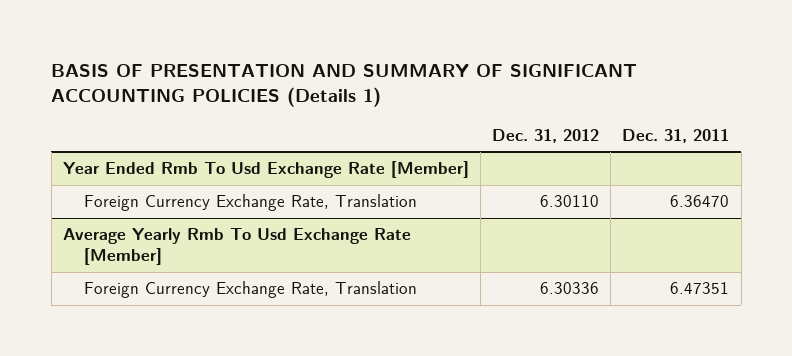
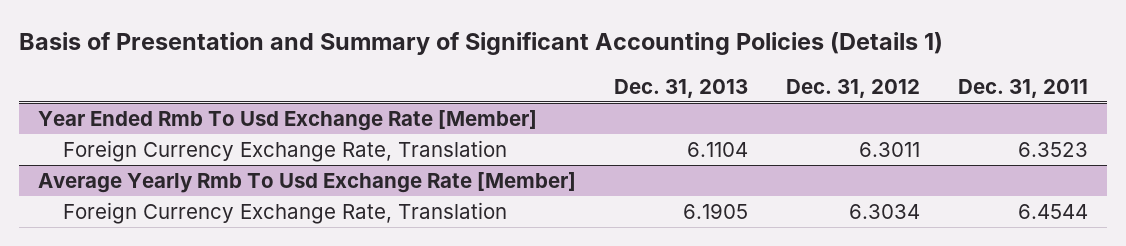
[51,63,638,108] BASIS OF PRESENTATION AND SUMMARY OF SIGNIFICANT ACCOUNTING POLICIES (Details 1) -> [18,32,943,56] Basis of Presentation and Summary of Significant Accounting Policies (Details 1)
none -> [613,78,748,98] Dec. 31, 2013
[540,195,600,208] 6.30110 -> [858,142,920,158] 6.3011
[670,195,730,208] 6.36470 -> [1017,142,1088,158] 6.3523
[540,282,600,295] 6.30336 -> [848,204,920,220] 6.3034
[670,282,730,295] 6.47351 -> [1017,204,1088,220] 6.4544

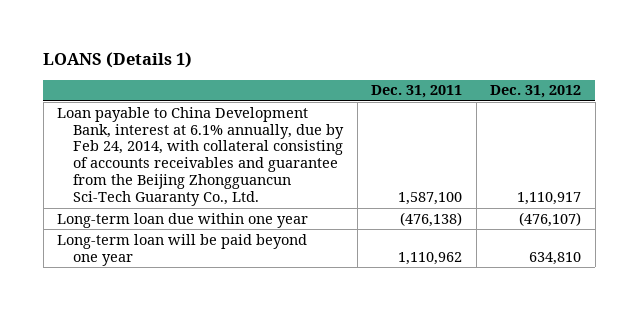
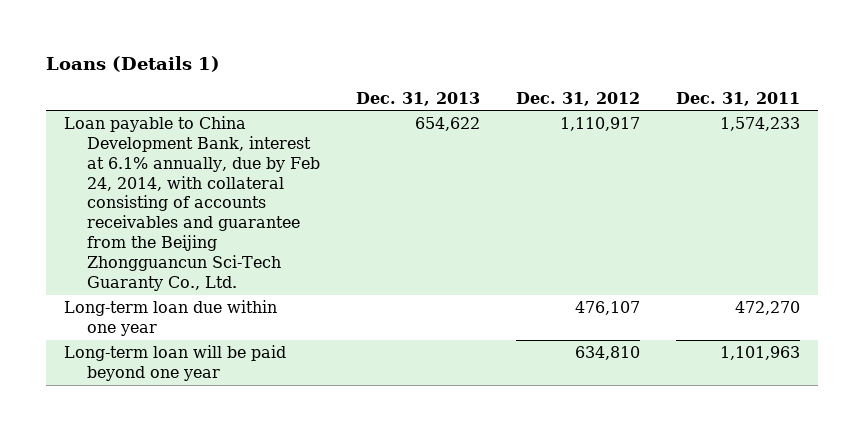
[43,52,193,69] LOANS (Details 1) -> [45,55,220,72] Loans (Details 1)
none -> [355,91,480,106] Dec. 31, 2013
[398,192,463,206] 1,587,100 -> [720,117,801,132] 1,574,233
[400,211,463,227] (476,138) -> [735,301,801,316] 472,270
[519,211,582,227] (476,107) -> [575,301,641,316] 476,107
[398,251,463,265] 1,110,962 -> [720,346,801,361] 1,101,963

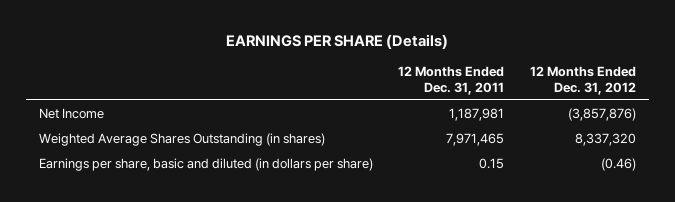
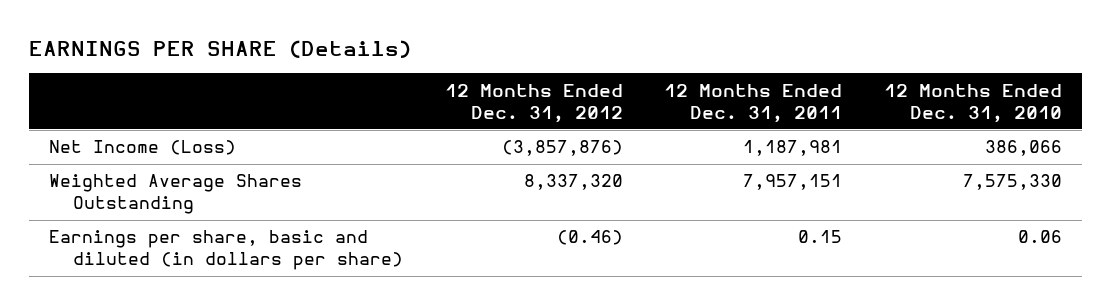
none -> [883,83,1062,123] 12 Months Ended Dec. 31, 2010
[38,108,104,120] Net Income -> [49,140,237,156] Net Income (Loss)
[38,133,325,147] Weighted Average Shares Outstanding (in shares) -> [49,174,303,215] Weighted Average Shares Outstanding
[446,133,505,147] 7,971,465 -> [743,174,843,191] 7,957,151

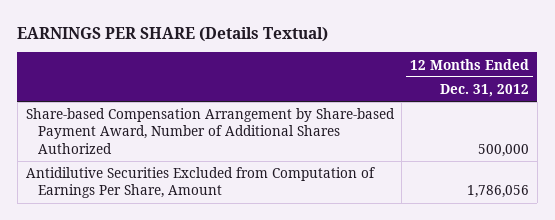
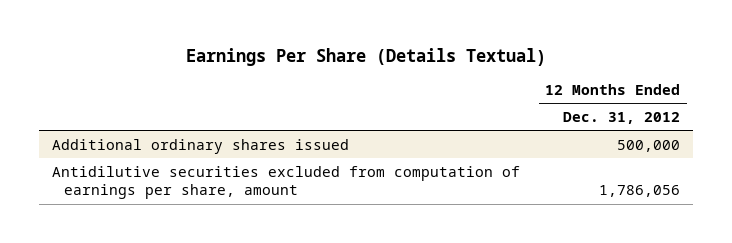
[17,26,329,42] EARNINGS PER SHARE (Details Textual) -> [186,47,547,66] Earnings Per Share (Details Textual)
[25,108,395,154] Share-based Compensation Arrangement by Share-based Payment Award, Number of Additional Shares Authorized -> [51,138,349,154] Additional ordinary shares issued
[25,167,375,199] Antidilutive Securities Excluded from Computation of Earnings Per Share, Amount -> [51,165,520,200] Antidilutive securities excluded from computation of earnings per share, amount

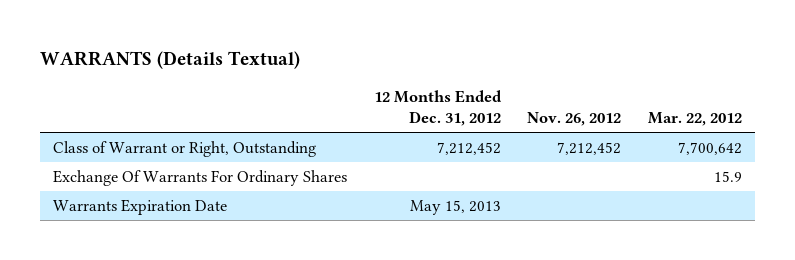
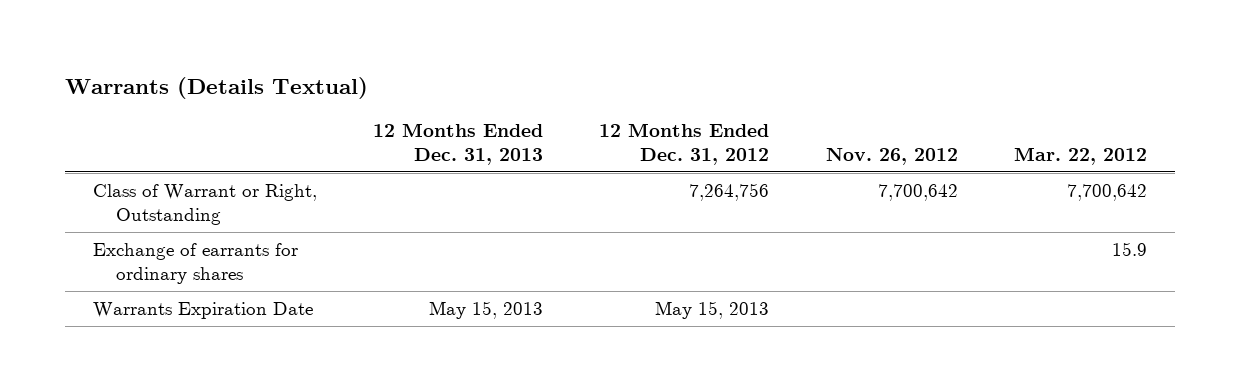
[39,51,300,70] WARRANTS (Details Textual) -> [64,76,368,99] Warrants (Details Textual)
none -> [373,122,544,165] 12 Months Ended Dec. 31, 2013
[436,142,501,156] 7,212,452 -> [689,183,770,202] 7,264,756
[557,142,622,156] 7,212,452 -> [877,184,958,202] 7,700,642
[53,170,348,187] Exchange Of Warrants For Ordinary Shares -> [92,243,298,285] Exchange of earrants for ordinary shares

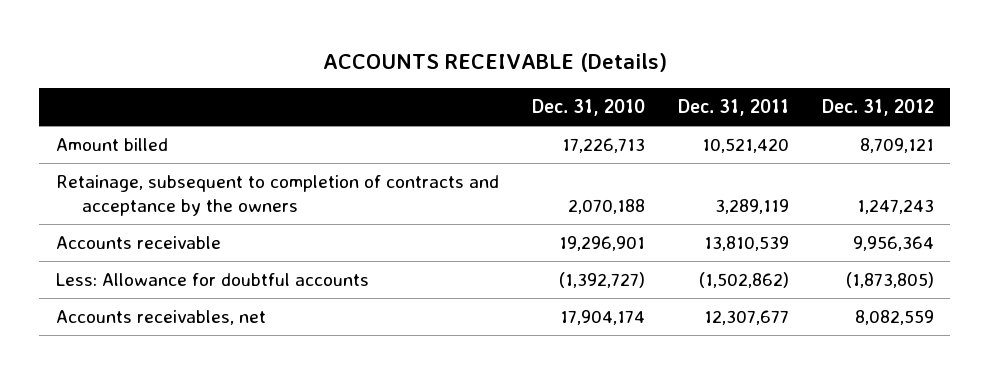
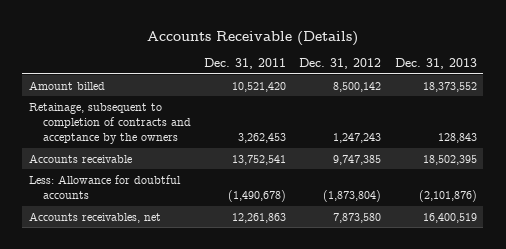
[322,53,667,73] ACCOUNTS RECEIVABLE (Details) -> [146,30,358,46] Accounts Receivable (Details)
[531,99,645,117] Dec. 31, 2010 -> none
none -> [394,58,477,70] Dec. 31, 2013
[859,137,934,153] 8,709,121 -> [333,81,382,92] 8,500,142
[714,199,789,215] 3,289,119 -> [238,133,287,144] 3,262,453
[703,235,789,251] 13,810,539 -> [232,154,287,165] 13,752,541
[852,235,934,251] 9,956,364 -> [333,154,382,165] 9,747,385
[698,271,789,288] (1,502,862) -> [228,190,287,203] (1,490,678)
[845,271,934,288] (1,873,805) -> [323,190,382,203] (1,873,804)
[703,309,789,325] 12,307,677 -> [232,212,287,223] 12,261,863
[854,309,934,325] 8,082,559 -> [333,212,382,223] 7,873,580

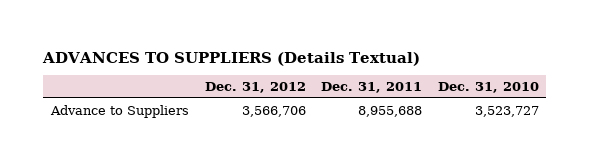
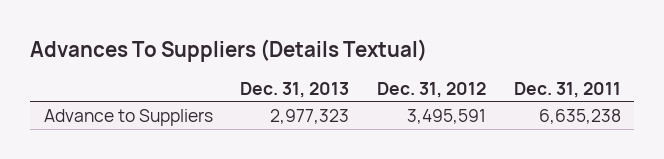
[42,51,421,66] ADVANCES TO SUPPLIERS (Details Textual) -> [29,39,427,63] Advances To Suppliers (Details Textual)
[437,82,539,94] Dec. 31, 2010 -> none
none -> [240,81,350,98] Dec. 31, 2013
[241,105,306,117] 3,566,706 -> [406,108,486,124] 3,495,591
[358,105,423,117] 8,955,688 -> [538,108,621,124] 6,635,238

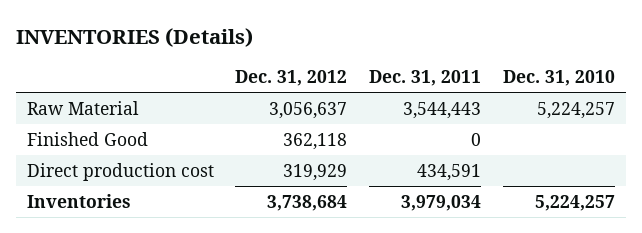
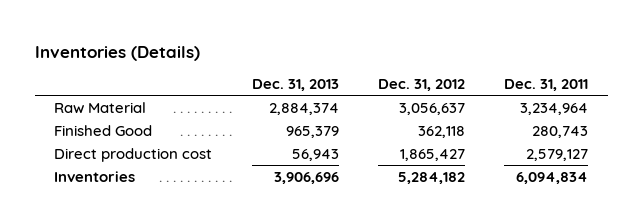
[16,27,254,47] INVENTORIES (Details) -> [34,45,200,61] Inventories (Details)
[502,70,615,87] Dec. 31, 2010 -> none
none -> [251,79,339,92] Dec. 31, 2013
[403,101,482,119] 3,544,443 -> [520,102,589,115] 3,234,964
[471,132,482,146] 0 -> [532,125,589,138] 280,743
[283,163,348,181] 319,929 -> [399,148,465,161] 1,865,427
[417,163,482,181] 434,591 -> [526,148,589,161] 2,579,127
[267,194,348,211] 3,738,684 -> [397,171,465,184] 5,284,182
[401,194,482,211] 3,979,034 -> [516,171,589,184] 6,094,834

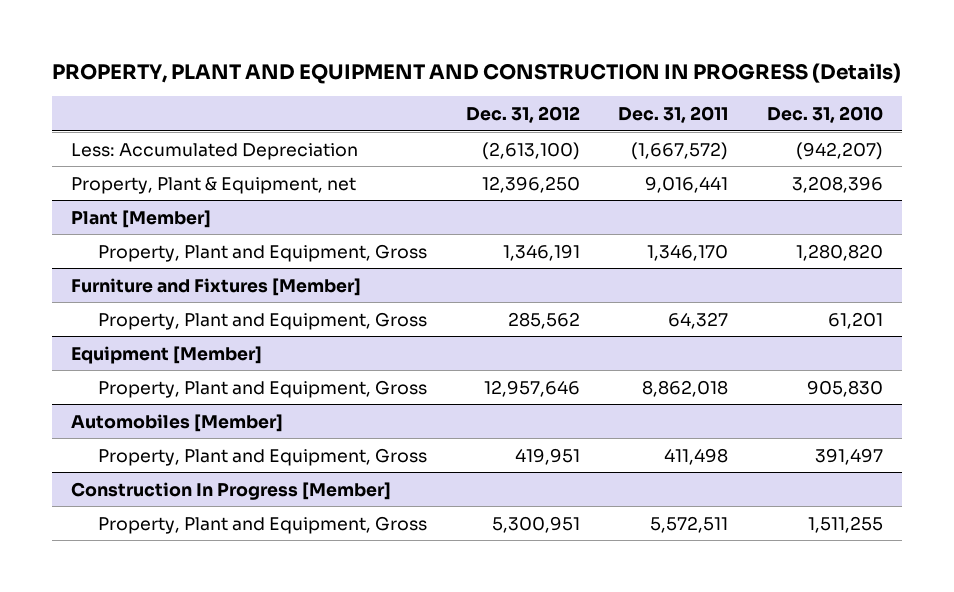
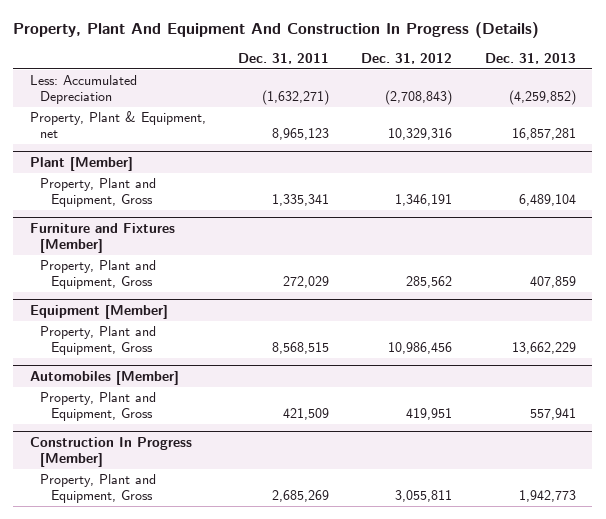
[51,62,901,84] PROPERTY, PLANT AND EQUIPMENT AND CONSTRUCTION IN PROGRESS (Details) -> [13,22,540,39] Property, Plant And Equipment And Construction In Progress (Details)
[766,105,883,123] Dec. 31, 2010 -> none
none -> [484,52,576,64] Dec. 31, 2013
[481,141,580,160] (2,613,100) -> [385,90,453,106] (2,708,843)
[631,141,729,160] (1,667,572) -> [262,90,330,106] (1,632,271)
[481,175,580,193] 12,396,250 -> [388,128,453,141] 10,329,316
[645,175,729,193] 9,016,441 -> [272,128,330,141] 8,965,123
[647,243,729,261] 1,346,170 -> [272,194,330,207] 1,335,341
[668,311,729,329] 64,327 -> [283,276,330,289] 272,029
[483,379,580,397] 12,957,646 -> [388,342,453,355] 10,986,456
[642,379,729,397] 8,862,018 -> [272,342,330,355] 8,568,515
[664,447,729,465] 411,498 -> [283,408,330,421] 421,509
[491,515,580,533] 5,300,951 -> [395,490,453,503] 3,055,811
[650,515,729,533] 5,572,511 -> [272,490,330,503] 2,685,269

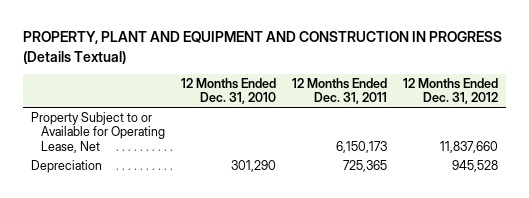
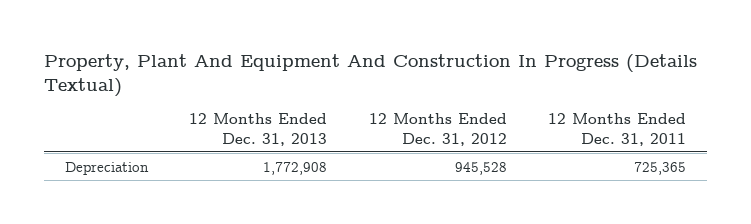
[23,31,503,64] PROPERTY, PLANT AND EQUIPMENT AND CONSTRUCTION IN PROGRESS (Details Textual) -> [43,54,697,97] Property, Plant And Equipment And Construction In Progress (Details Textual)
[180,77,276,105] 12 Months Ended Dec. 31, 2010 -> none
none -> [189,113,328,146] 12 Months Ended Dec. 31, 2013
[31,111,165,153] Property Subject to or Available for Operating Lease, Net -> none

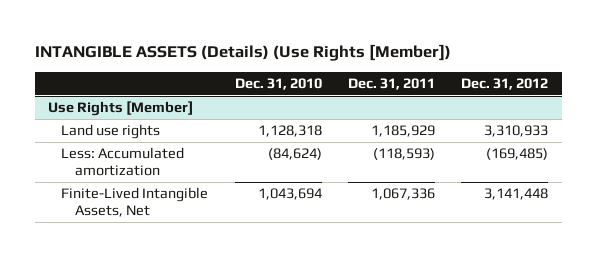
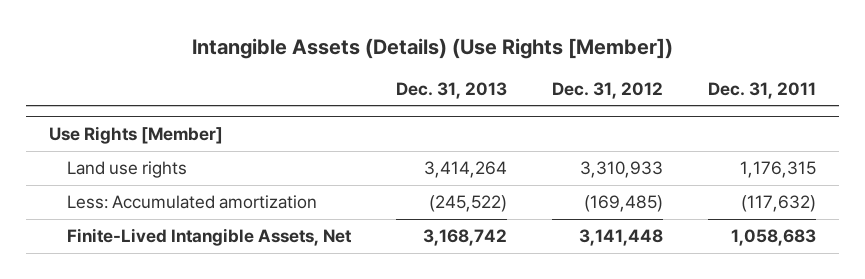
[35,44,452,62] INTANGIBLE ASSETS (Details) (Use Rights [Member]) -> [191,37,673,59] Intangible Assets (Details) (Use Rights [Member])
[234,77,322,90] Dec. 31, 2010 -> none
none -> [395,81,507,99] Dec. 31, 2013
[371,125,436,138] 1,185,929 -> [740,161,817,179] 1,176,315
[373,148,436,161] (118,593) -> [741,195,817,213] (117,632)
[371,188,436,201] 1,067,336 -> [731,229,817,247] 1,058,683

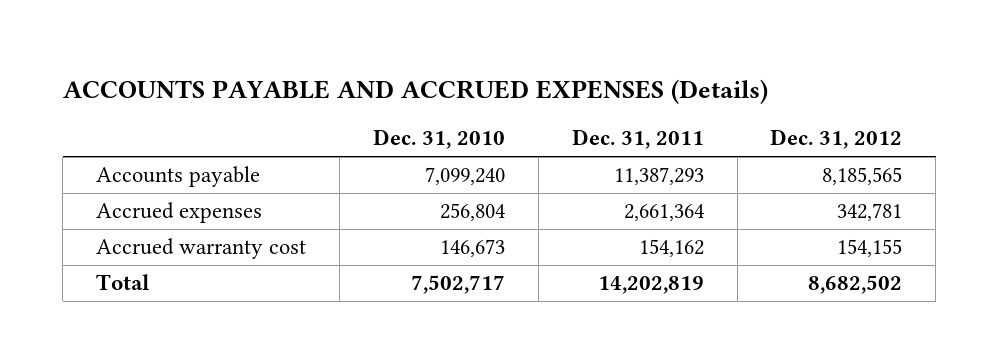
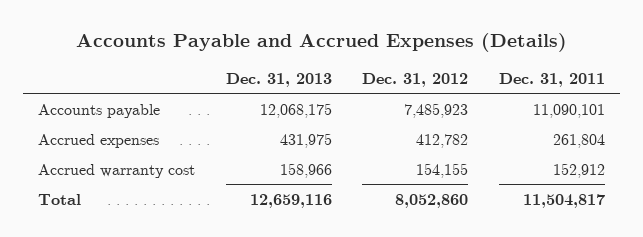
[62,78,768,104] ACCOUNTS PAYABLE AND ACCRUED EXPENSES (Details) -> [75,33,567,53] Accounts Payable and Accrued Expenses (Details)
[372,129,505,150] Dec. 31, 2010 -> none
none -> [225,72,332,87] Dec. 31, 2013
[613,167,704,186] 11,387,293 -> [533,103,606,118] 11,090,101
[822,167,903,186] 8,185,565 -> [404,102,469,118] 7,485,923
[623,204,704,222] 2,661,364 -> [553,133,606,148] 261,804
[837,203,903,222] 342,781 -> [416,133,469,148] 412,782
[638,239,704,258] 154,162 -> [553,162,606,178] 152,912
[597,276,704,295] 14,202,819 -> [523,193,606,208] 11,504,817
[808,275,903,295] 8,682,502 -> [395,193,469,208] 8,052,860

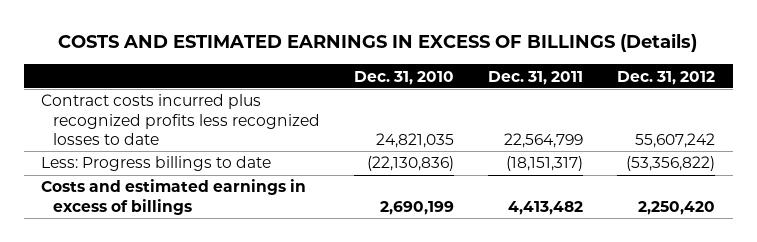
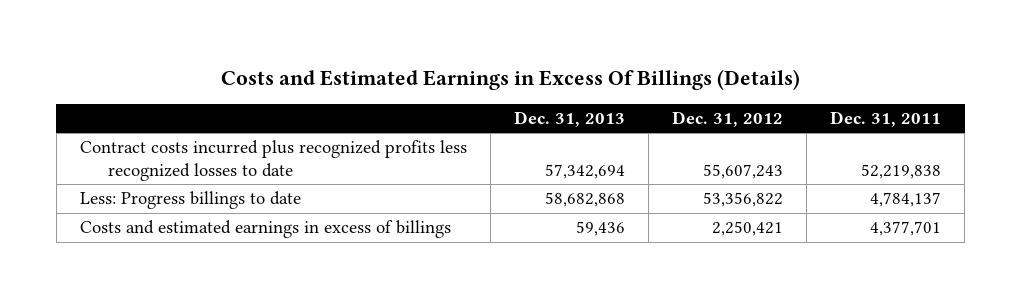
[58,33,698,53] COSTS AND ESTIMATED EARNINGS IN EXCESS OF BILLINGS (Details) -> [220,69,800,91] Costs and Estimated Earnings in Excess Of Billings (Details)
[353,70,454,85] Dec. 31, 2010 -> none
none -> [513,111,625,128] Dec. 31, 2013
[504,133,584,149] 22,564,799 -> [861,164,942,180] 52,219,838
[635,133,716,149] 55,607,242 -> [703,164,784,180] 55,607,243
[506,156,584,172] (18,151,317) -> [870,192,942,208] 4,784,137
[626,156,716,172] (53,356,822) -> [703,192,784,208] 53,356,822
[508,200,584,215] 4,413,482 -> [870,221,942,237] 4,377,701
[638,200,716,215] 2,250,420 -> [712,221,784,237] 2,250,421

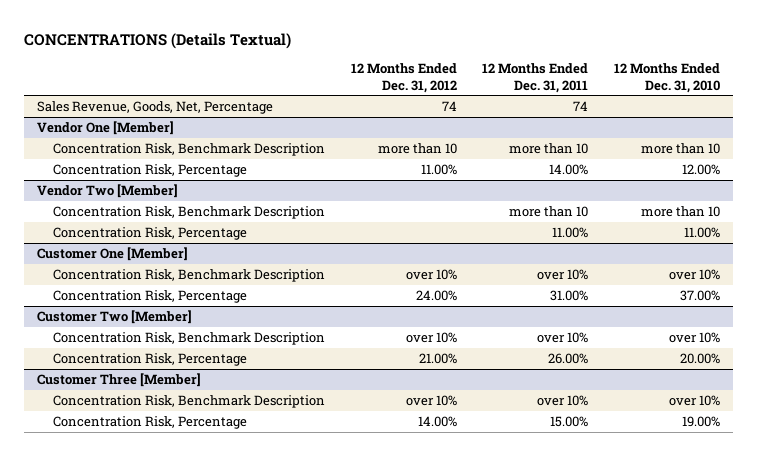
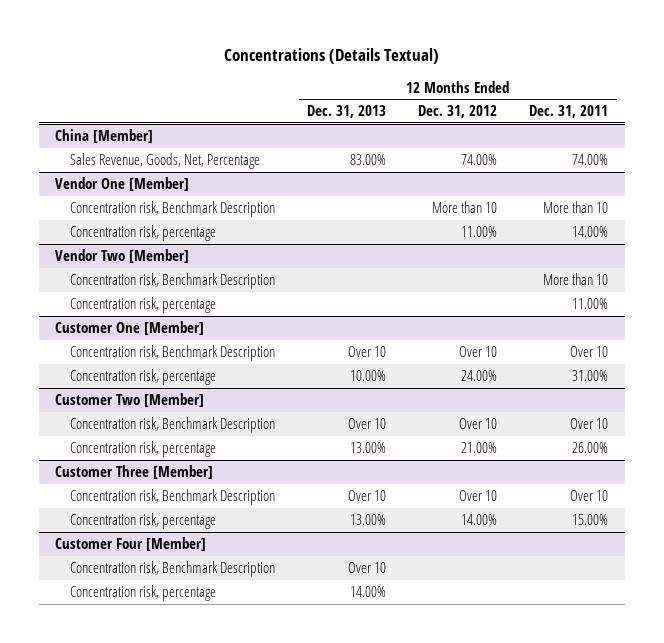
[24,32,292,49] CONCENTRATIONS (Details Textual) -> [223,48,439,65] Concentrations (Details Textual)
[614,63,721,93] 12 Months Ended Dec. 31, 2010 -> none
none -> [307,105,387,119] Dec. 31, 2013
none -> [55,128,154,143] China [Member]
[441,101,457,112] 74 -> [461,153,498,165] 74.00%
[573,101,589,112] 74 -> [572,153,609,165] 74.00%
[52,143,325,157] Concentration Risk, Benchmark Description -> [70,200,276,217] Concentration risk, Benchmark Description
[377,143,457,155] more than 10 -> [432,200,498,213] More than 10
[509,143,589,155] more than 10 -> [543,200,609,213] More than 10
[52,164,247,178] Concentration Risk, Percentage -> [70,224,217,241] Concentration risk, percentage
[52,206,325,220] Concentration Risk, Benchmark Description -> [70,272,276,289] Concentration risk, Benchmark Description
[509,206,589,218] more than 10 -> [543,272,609,285] More than 10
[52,227,247,241] Concentration Risk, Percentage -> [70,296,217,313] Concentration risk, percentage
[52,269,325,283] Concentration Risk, Benchmark Description -> [70,344,276,361] Concentration risk, Benchmark Description
[405,269,457,281] over 10% -> [459,345,498,357] Over 10
[537,269,589,281] over 10% -> [570,345,609,357] Over 10
[52,290,247,304] Concentration Risk, Percentage -> [70,368,217,385] Concentration risk, percentage
[52,332,325,346] Concentration Risk, Benchmark Description -> [70,416,276,433] Concentration risk, Benchmark Description
[405,332,457,344] over 10% -> [459,417,498,429] Over 10
[537,332,589,344] over 10% -> [570,417,609,429] Over 10
[52,353,247,367] Concentration Risk, Percentage -> [70,440,217,457] Concentration risk, percentage
[52,395,325,409] Concentration Risk, Benchmark Description -> [70,488,276,505] Concentration risk, Benchmark Description
[405,395,457,407] over 10% -> [459,489,498,501] Over 10
[537,395,589,407] over 10% -> [570,489,609,501] Over 10
[52,416,247,430] Concentration Risk, Percentage -> [70,512,217,529] Concentration risk, percentage
none -> [55,536,207,551] Customer Four [Member]
none -> [70,560,276,577] Concentration risk, Benchmark Description
none -> [70,584,217,601] Concentration risk, percentage

